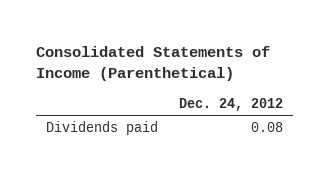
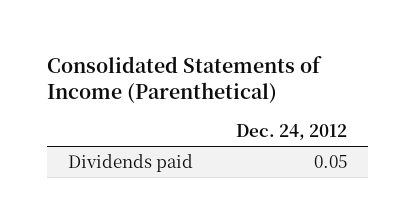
[250,122,283,133] 0.08 -> [313,155,347,169] 0.05

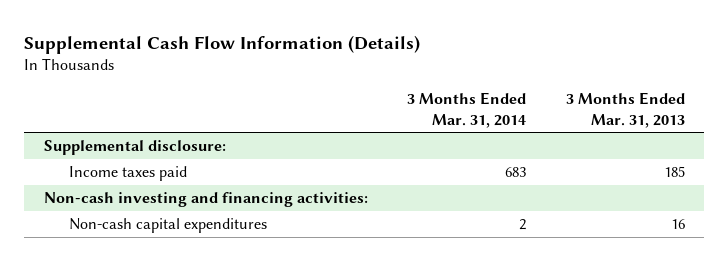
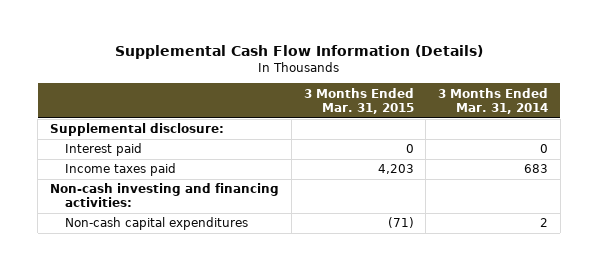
[565,92,685,128] 3 Months Ended Mar. 31, 2013 -> none
none -> [303,87,414,114] 3 Months Ended Mar. 31, 2015
none -> [64,143,142,157] Interest paid

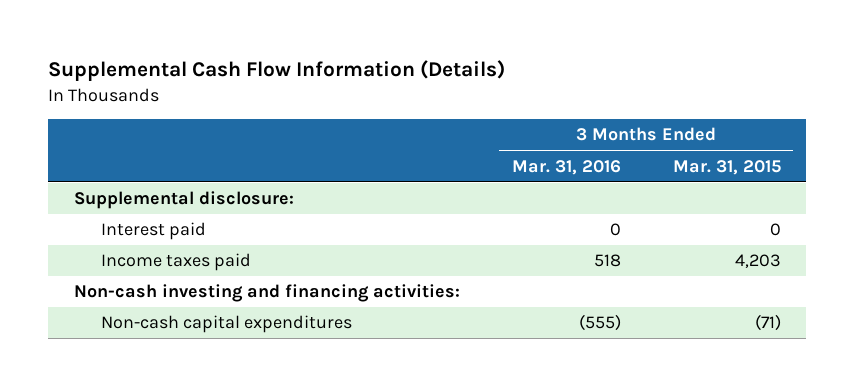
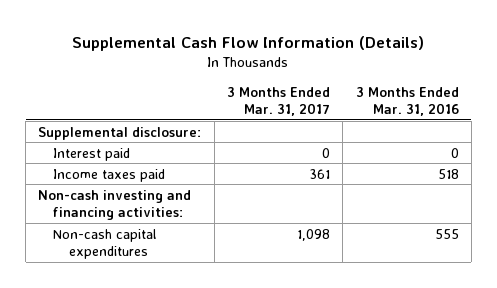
[672,159,781,175] Mar. 31, 2015 -> none
none -> [226,86,330,116] 3 Months Ended Mar. 31, 2017
[578,314,621,332] (555) -> [434,228,459,239] 555

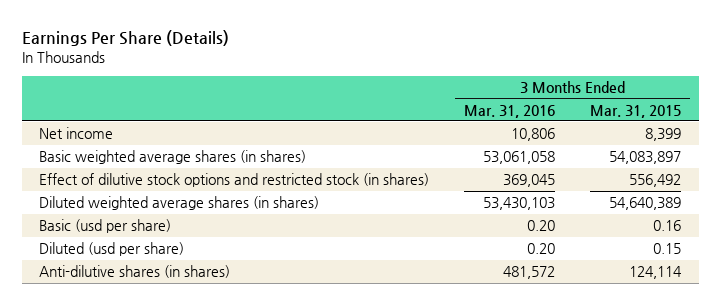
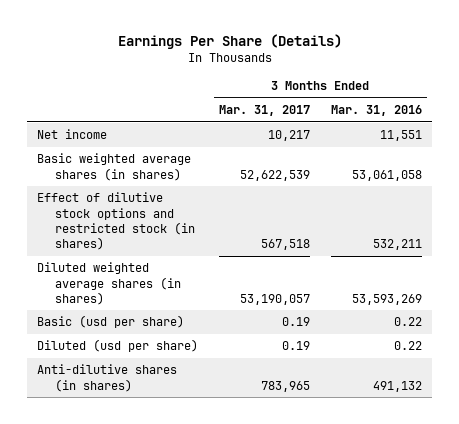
[590,104,682,118] Mar. 31, 2015 -> none
none -> [219,105,311,117] Mar. 31, 2017
[511,128,556,142] 10,806 -> [379,130,422,142] 11,551
[503,174,556,188] 369,045 -> [372,239,422,251] 532,211
[483,197,556,211] 53,430,103 -> [351,294,422,306] 53,593,269
[527,220,556,232] 0.20 -> [393,317,422,327] 0.22
[527,243,556,255] 0.20 -> [393,341,422,351] 0.22
[503,266,556,280] 481,572 -> [372,380,422,392] 491,132

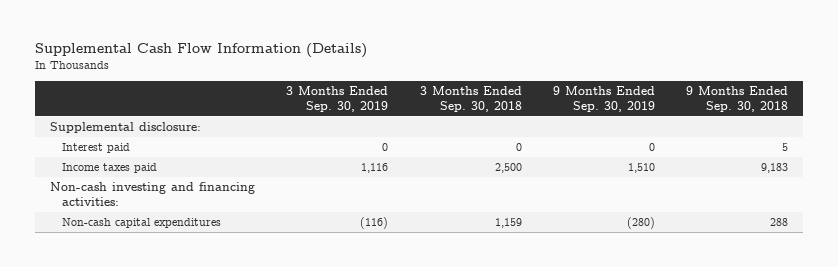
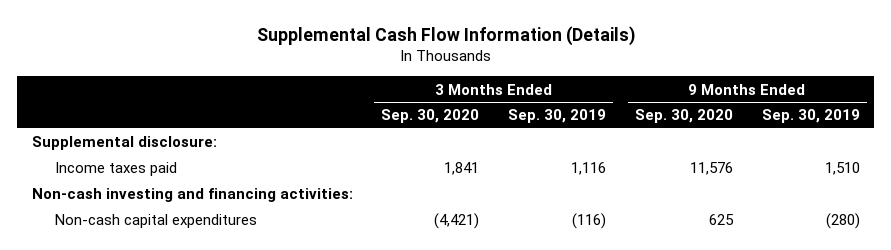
[419,85,522,113] 3 Months Ended Sep. 30, 2018 -> none
[685,85,788,113] 9 Months Ended Sep. 30, 2018 -> none
none -> [381,109,480,124] Sep. 30, 2020
none -> [634,109,733,124] Sep. 30, 2020
[62,143,131,154] Interest paid -> none

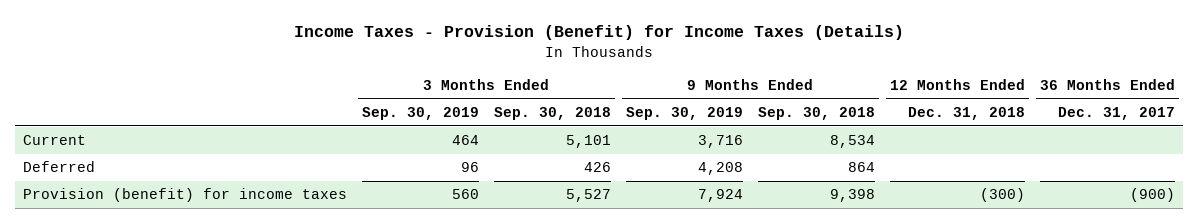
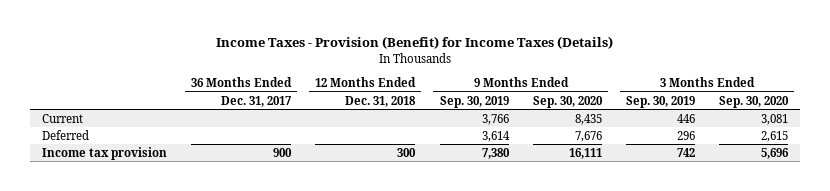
[493,106,611,120] Sep. 30, 2018 -> none
[758,106,876,120] Sep. 30, 2018 -> none
none -> [532,95,603,108] Sep. 30, 2020
none -> [719,95,790,108] Sep. 30, 2020
[451,135,479,146] 464 -> [677,113,696,123] 446
[697,135,743,149] 3,716 -> [481,113,509,125] 3,766
[460,162,479,173] 96 -> [677,130,696,140] 296
[697,162,743,176] 4,208 -> [481,130,510,142] 3,614
[22,188,347,203] Provision (benefit) for income taxes -> [41,146,167,160] Income tax provision
[451,189,479,200] 560 -> [677,147,696,157] 742
[697,189,743,203] 7,924 -> [481,147,510,159] 7,380
[980,188,1026,203] (300) -> [397,147,417,157] 300
[1130,188,1176,203] (900) -> [273,147,293,157] 900

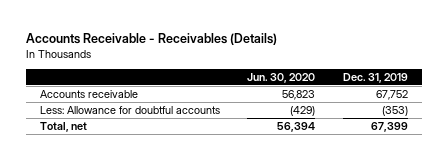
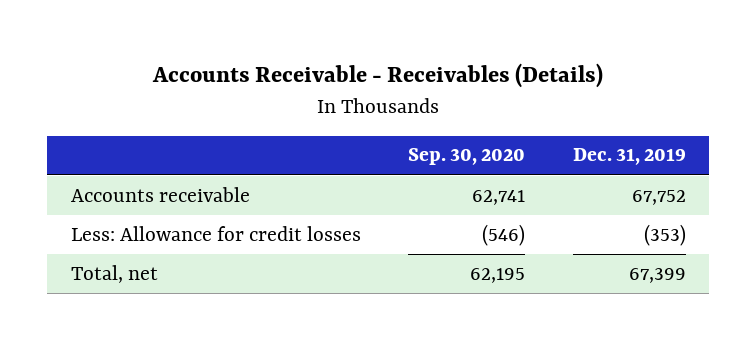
[247,72,316,83] Jun. 30, 2020 -> none
none -> [408,148,526,166] Sep. 30, 2020
[39,105,220,114] Less: Allowance for doubtful accounts -> [70,225,361,241] Less: Allowance for credit losses

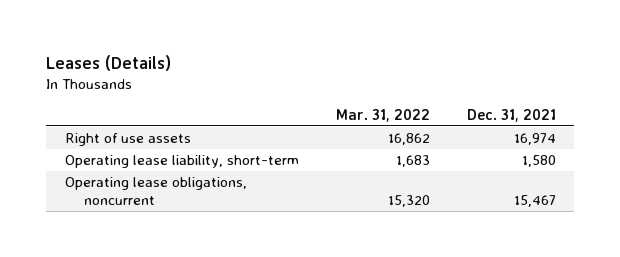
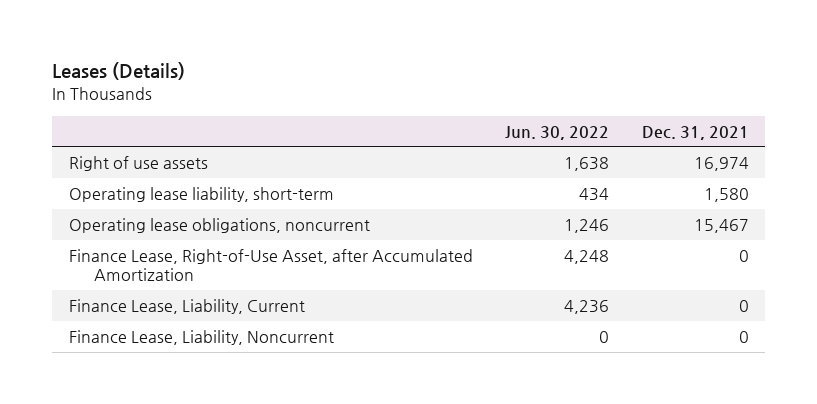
[335,109,430,123] Mar. 31, 2022 -> none
none -> [505,125,610,140] Jun. 30, 2022
none -> [68,249,473,282] Finance Lease, Right-of-Use Asset, after Accumulated Amortization
none -> [68,299,305,315] Finance Lease, Liability, Current
none -> [68,330,334,346] Finance Lease, Liability, Noncurrent

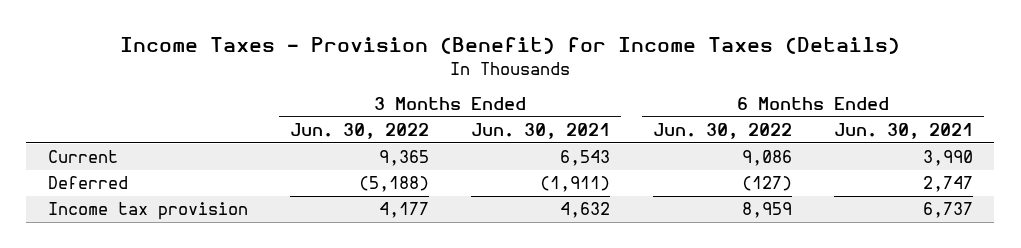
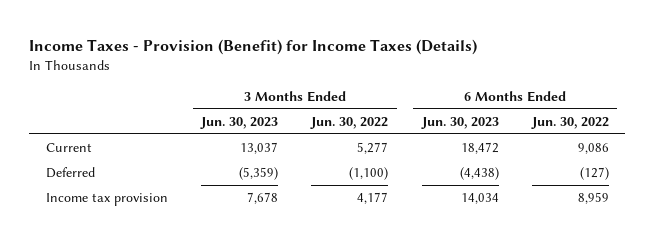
[471,123,611,140] Jun. 30, 2021 -> none
[834,123,974,140] Jun. 30, 2021 -> none
none -> [199,117,278,130] Jun. 30, 2023
none -> [420,117,499,130] Jun. 30, 2023
[378,150,429,167] 9,365 -> [357,142,389,155] 5,277
[358,176,429,193] (5,188) -> [349,167,389,181] (1,100)

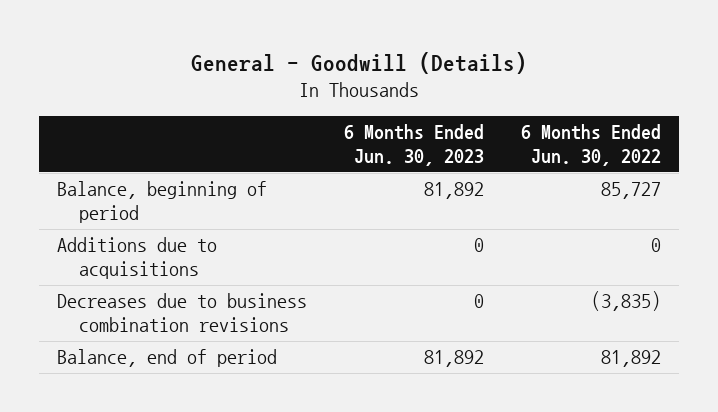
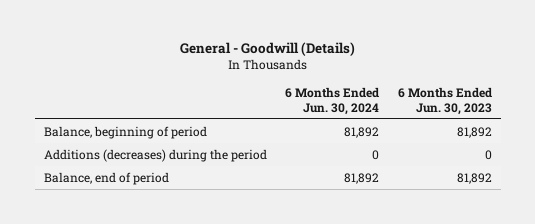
[521,124,662,167] 6 Months Ended Jun. 30, 2022 -> none
none -> [285,86,380,115] 6 Months Ended Jun. 30, 2024
[57,293,308,333] Decreases due to business combination revisions -> none
[57,237,218,280] Additions due to acquisitions -> [43,148,267,162] Additions (decreases) during the period

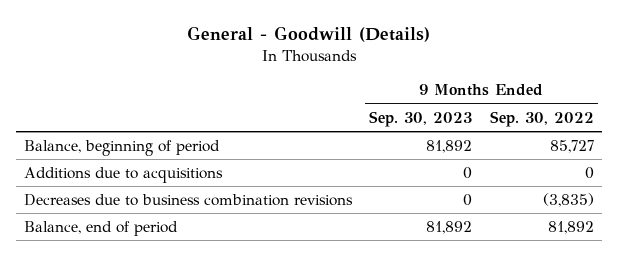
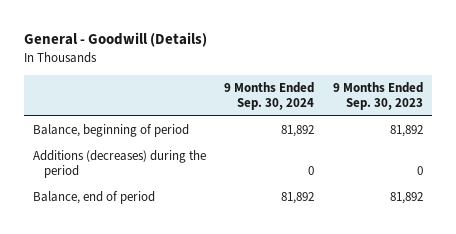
[489,110,594,127] Sep. 30, 2022 -> none
none -> [224,82,315,111] 9 Months Ended Sep. 30, 2024
[24,193,354,206] Decreases due to business combination revisions -> none
[24,166,224,183] Additions due to acquisitions -> [32,150,206,179] Additions (decreases) during the period

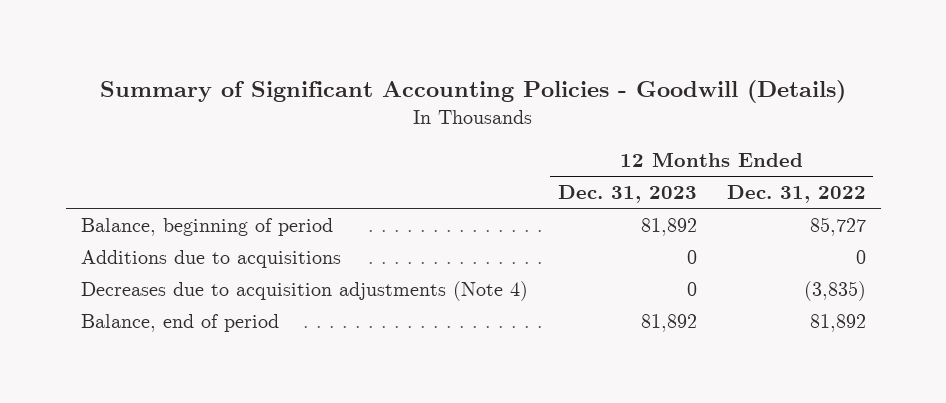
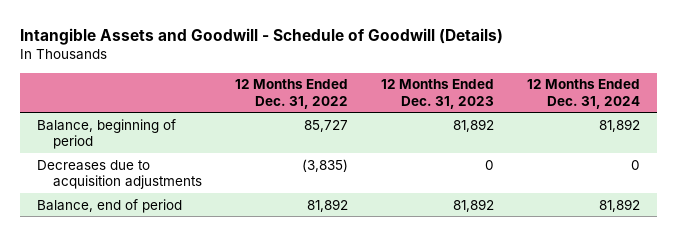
[100,79,847,103] Summary of Significant Accounting Policies - Goodwill (Details) -> [20,28,504,46] Intangible Assets and Goodwill - Schedule of Goodwill (Details)
none -> [527,79,641,109] 12 Months Ended Dec. 31, 2024
[80,250,341,269] Additions due to acquisitions -> none
[80,281,528,302] Decreases due to acquisition adjustments (Note 4) -> [36,159,202,189] Decreases due to acquisition adjustments

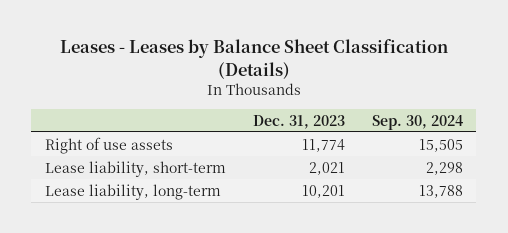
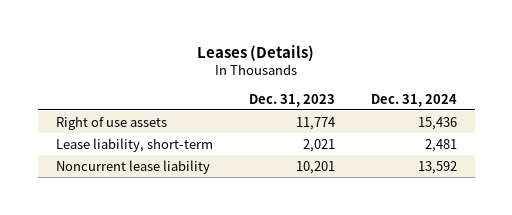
[59,39,448,79] Leases - Leases by Balance Sheet Classification (Details) -> [197,44,315,61] Leases (Details)
[371,114,463,130] Sep. 30, 2024 -> none
none -> [370,93,457,107] Dec. 31, 2024
[44,183,221,200] Lease liability, long-term -> [55,159,210,174] Noncurrent lease liability

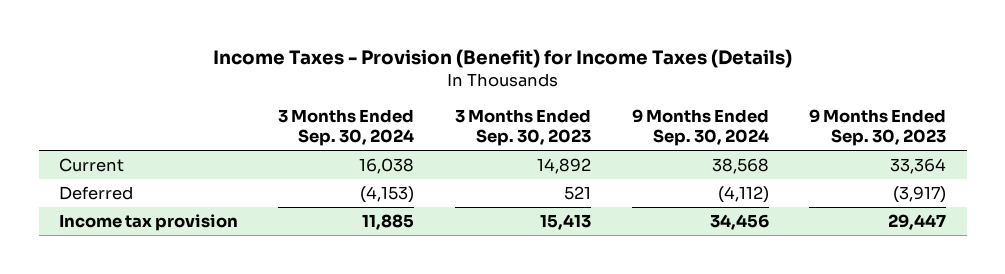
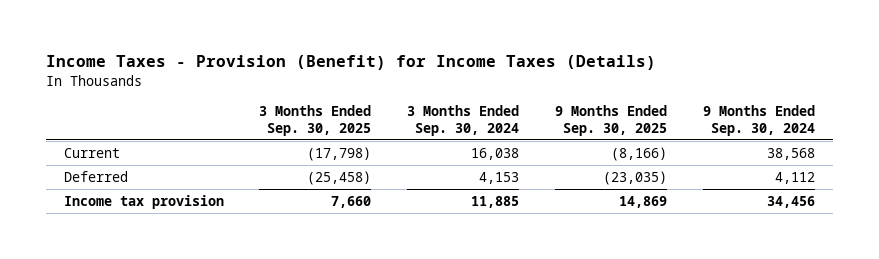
[455,109,592,147] 3 Months Ended Sep. 30, 2023 -> none
[809,109,947,147] 9 Months Ended Sep. 30, 2023 -> none
none -> [259,104,372,136] 3 Months Ended Sep. 30, 2025
none -> [555,104,668,136] 9 Months Ended Sep. 30, 2025
[360,185,415,203] (4,153) -> [479,171,520,184] 4,153
[717,185,769,203] (4,112) -> [774,171,815,184] 4,112

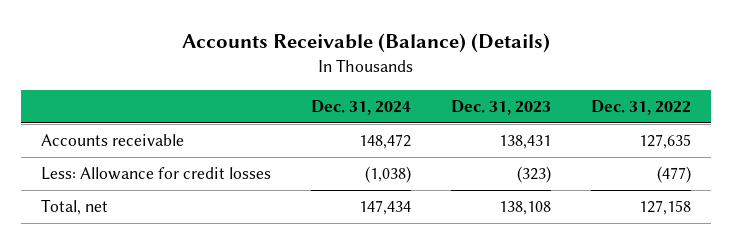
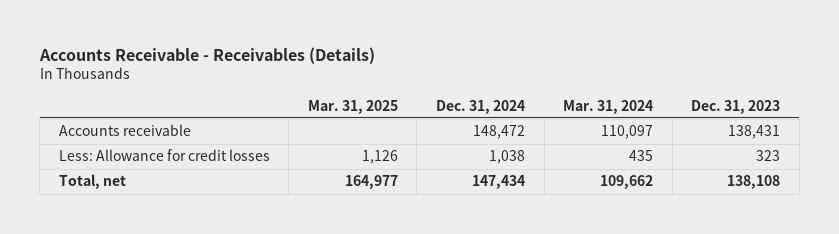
[181,33,550,54] Accounts Receivable (Balance) (Details) -> [38,46,375,64] Accounts Receivable - Receivables (Details)
[590,99,691,115] Dec. 31, 2022 -> none
none -> [307,99,398,114] Mar. 31, 2025
none -> [563,99,654,114] Mar. 31, 2024
[364,166,411,184] (1,038) -> [488,150,525,165] 1,038
[516,166,551,184] (323) -> [756,150,781,162] 323

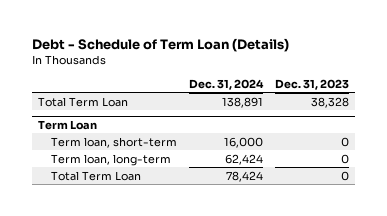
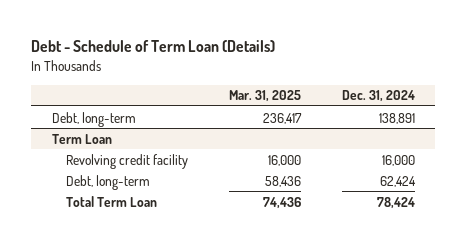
[275,78,350,90] Dec. 31, 2023 -> none
none -> [228,90,301,103] Mar. 31, 2025
[37,96,128,107] Total Term Loan -> [51,111,136,127] Debt, long-term
[51,136,178,148] Term loan, short-term -> [65,153,188,169] Revolving credit facility
[51,153,172,166] Term loan, long-term -> [65,174,150,190] Debt, long-term

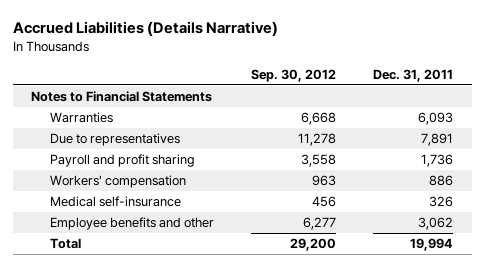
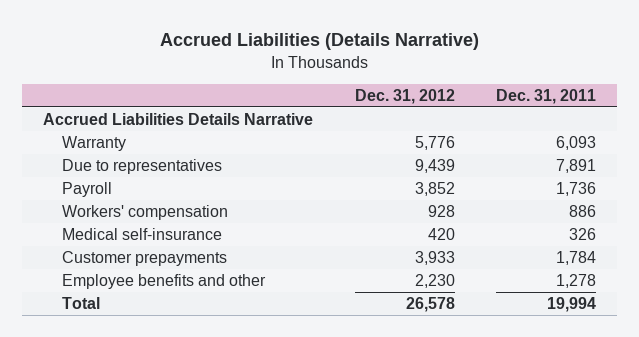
[251,68,337,82] Sep. 30, 2012 -> none
none -> [354,88,455,104] Dec. 31, 2012
[31,91,213,103] Notes to Financial Statements -> none
none -> [42,113,313,126] Accrued Liabilities Details Narrative
[50,112,114,124] Warranties -> [61,136,126,152] Warranty
[50,154,196,168] Payroll and profit sharing -> [61,182,112,198] Payroll
none -> [61,251,227,267] Customer prepayments
[418,217,454,231] 3,062 -> [556,274,597,289] 1,278

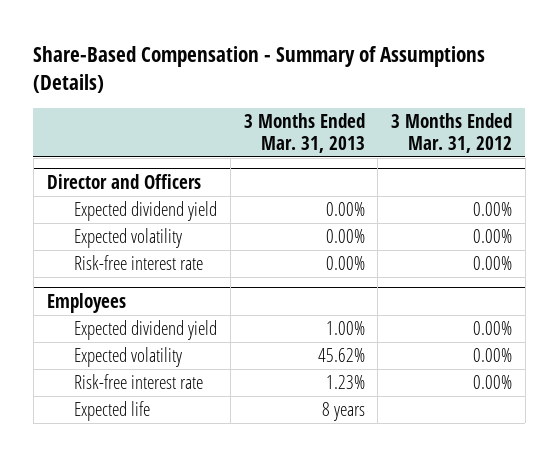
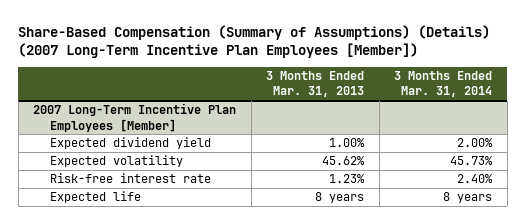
[33,45,486,94] Share-Based Compensation - Summary of Assumptions (Details) -> [18,24,491,59] Share-Based Compensation (Summary of Assumptions) (Details) (2007 Long-Term Incentive Plan Employees [Member])
[391,113,513,153] 3 Months Ended Mar. 31, 2012 -> none
none -> [394,71,493,98] 3 Months Ended Mar. 31, 2014
[46,173,201,189] Director and Officers -> none
[73,200,217,221] Expected dividend yield -> none
[73,227,182,248] Expected volatility -> none
[73,254,203,270] Risk-free interest rate -> none
[46,292,126,313] Employees -> none
none -> [33,103,237,132] 2007 Long-Term Incentive Plan Employees [Member]

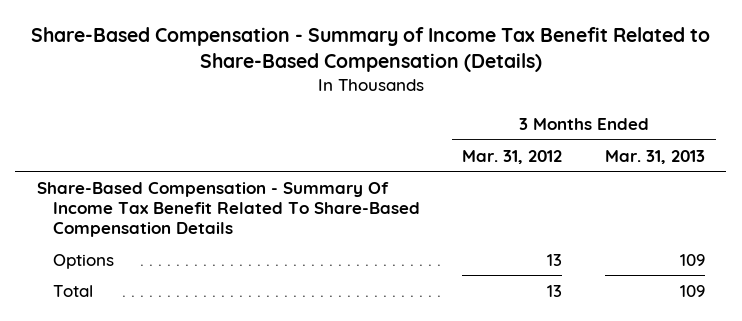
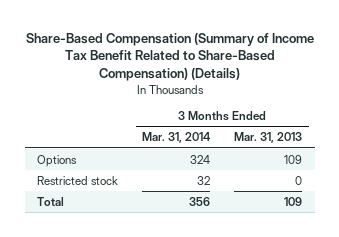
[30,26,710,73] Share-Based Compensation - Summary of Income Tax Benefit Related to Share-Based Compensation (Details) -> [25,32,314,82] Share-Based Compensation (Summary of Income Tax Benefit Related to Share-Based Compensation) (Details)
[462,149,563,164] Mar. 31, 2012 -> none
none -> [142,132,212,144] Mar. 31, 2014
[36,181,421,237] Share-Based Compensation - Summary Of Income Tax Benefit Related To Share-Based Compensation Details -> none
none -> [36,175,118,185] Restricted stock

